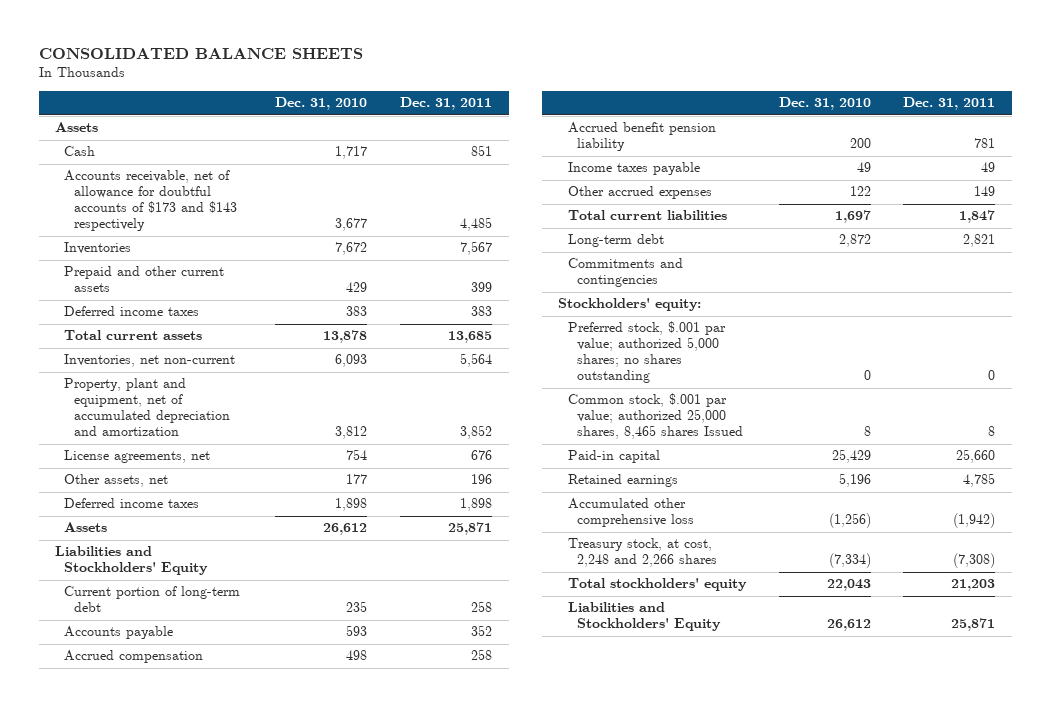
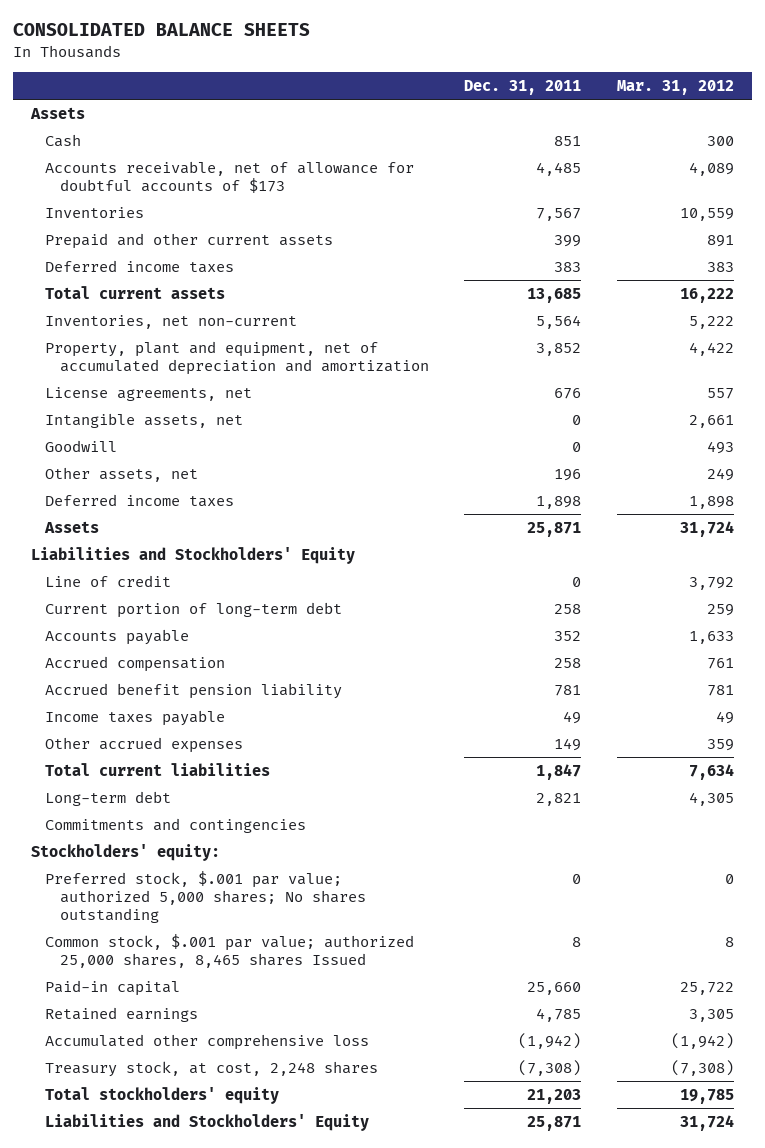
[275,97,368,111] Dec. 31, 2010 -> none
none -> [617,80,735,96] Mar. 31, 2012
[64,170,237,232] Accounts receivable, net of allowance for doubtful accounts of $173 and $143 respectively -> [45,160,415,193] Accounts receivable, net of allowance for doubtful accounts of $173
none -> [45,412,244,428] Intangible assets, net
none -> [45,439,118,452] Goodwill
none -> [45,574,172,587] Line of credit
[567,321,726,384] Preferred stock, $.001 par value; authorized 5,000 shares; no shares outstanding -> [45,870,366,923] Preferred stock, $.001 par value; authorized 5,000 shares; No shares outstanding
[567,538,718,568] Treasury stock, at cost, 2,248 and 2,266 shares -> [45,1060,379,1077] Treasury stock, at cost, 2,248 shares

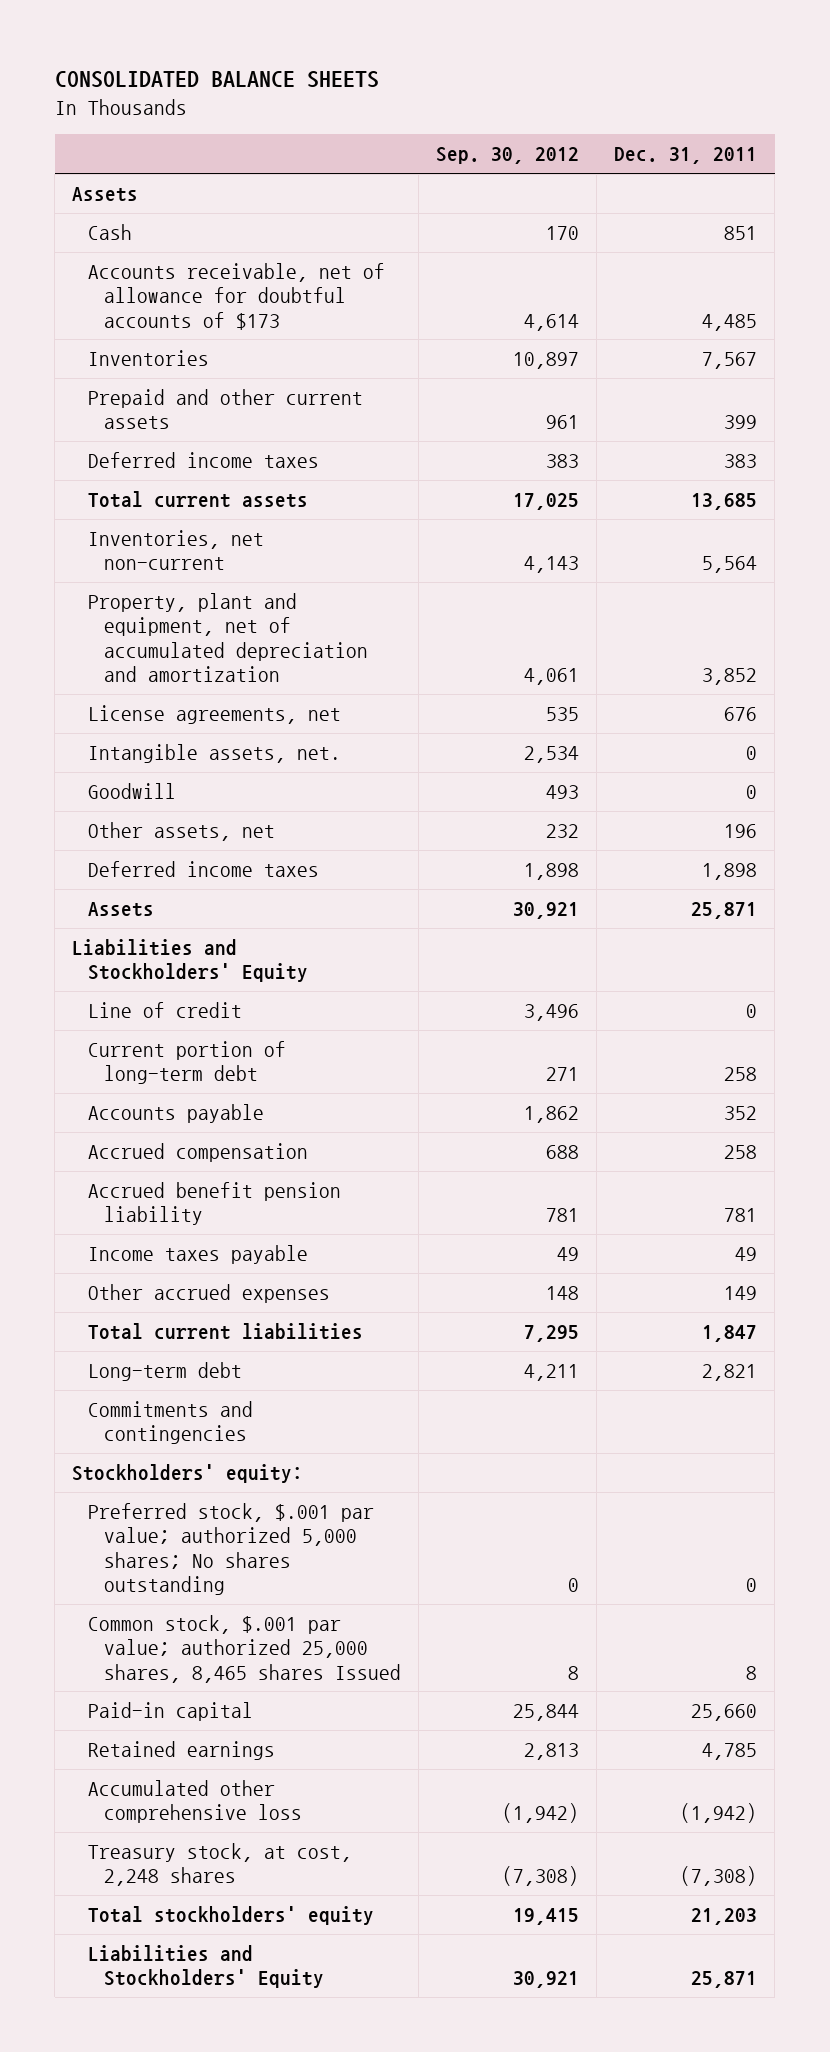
[617,80,735,96] Mar. 31, 2012 -> none
none -> [435,147,579,165] Sep. 30, 2012
[45,412,244,428] Intangible assets, net -> [87,743,341,763] Intangible assets, net.

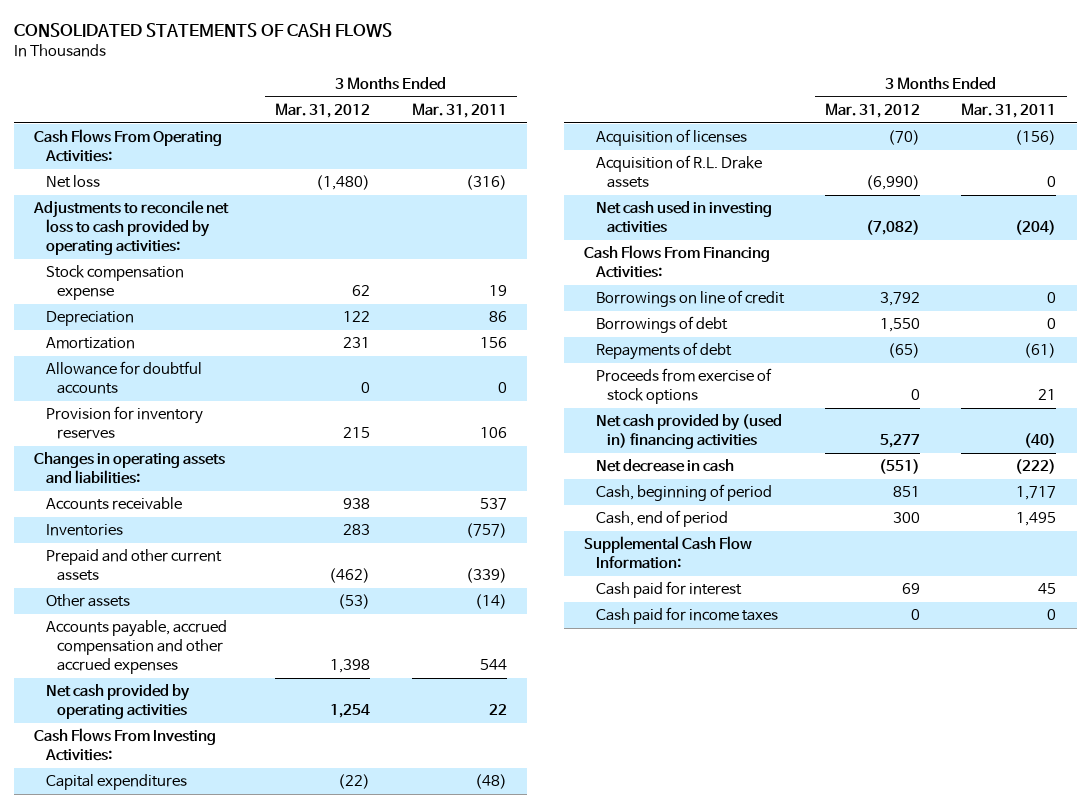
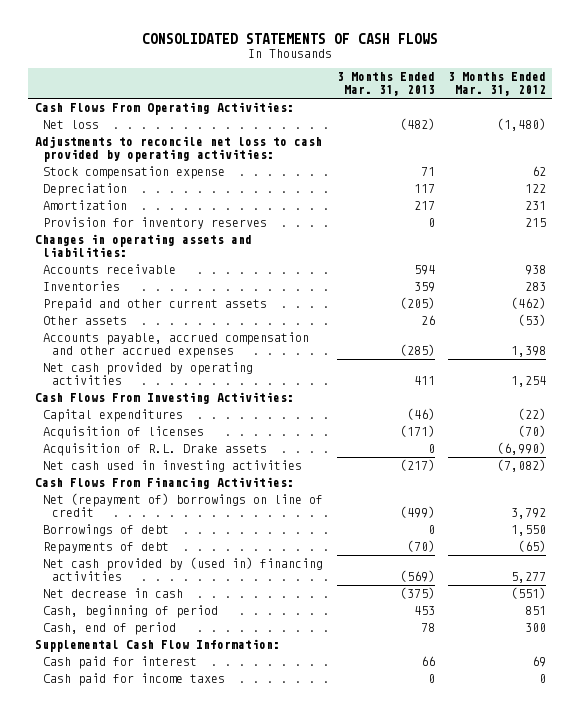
[411,102,507,118] Mar. 31, 2011 -> none
none -> [336,72,435,97] 3 Months Ended Mar. 31, 2013
[45,361,202,395] Allowance for doubtful accounts -> none
[595,290,785,308] Borrowings on line of credit -> [43,493,324,518] Net (repayment of) borrowings on line of credit
[595,368,772,405] Proceeds from exercise of stock options -> none

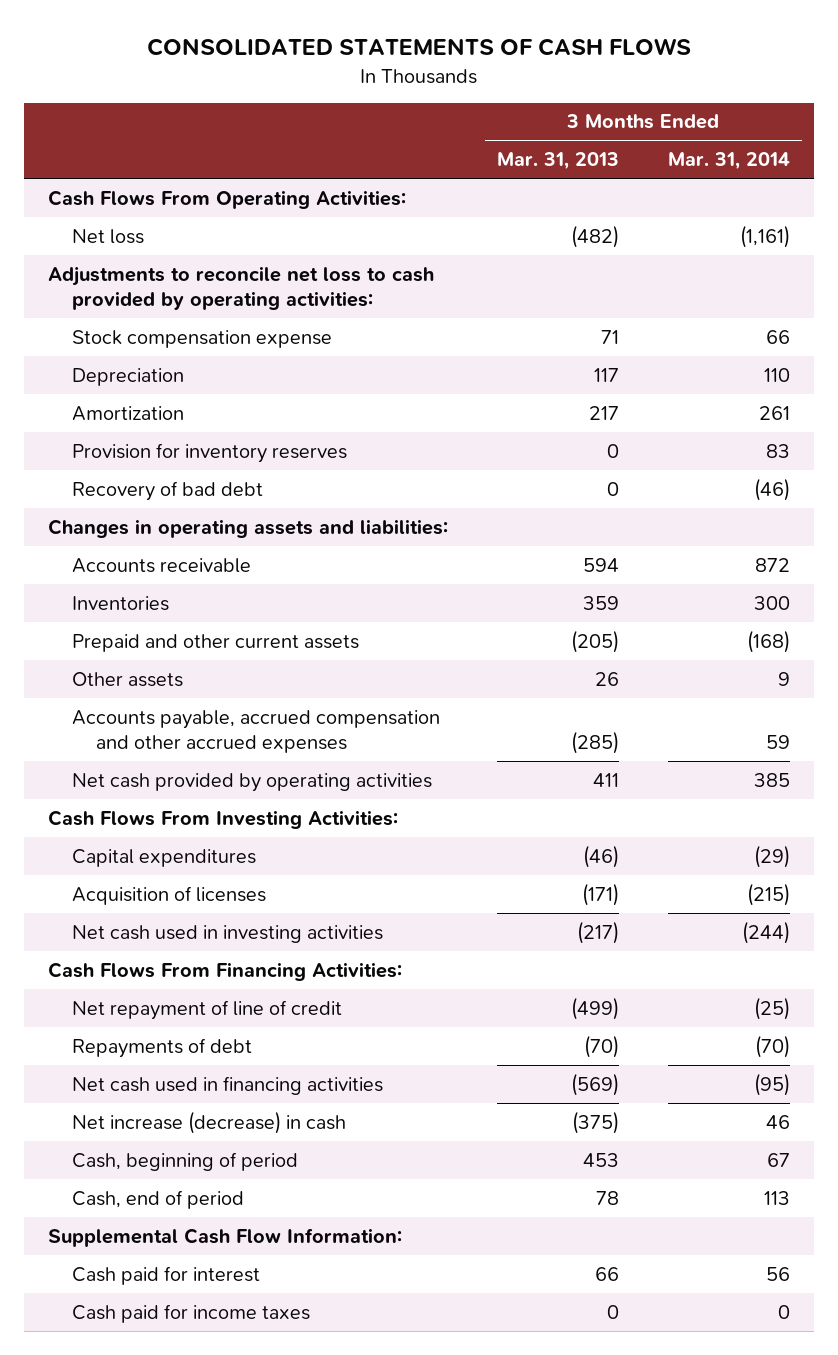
[447,72,546,97] 3 Months Ended Mar. 31, 2012 -> none
none -> [667,152,790,171] Mar. 31, 2014
none -> [72,480,264,501] Recovery of bad debt
[43,443,268,457] Acquisition of R.L. Drake assets -> none
[43,524,170,537] Borrowings of debt -> none
[43,493,324,518] Net (repayment of) borrowings on line of credit -> [72,999,343,1020] Net repayment of line of credit
[43,557,324,582] Net cash provided by (used in) financing activities -> [72,1075,384,1095] Net cash used in financing activities
[43,588,184,599] Net decrease in cash -> [72,1110,347,1134] Net increase (decrease) in cash

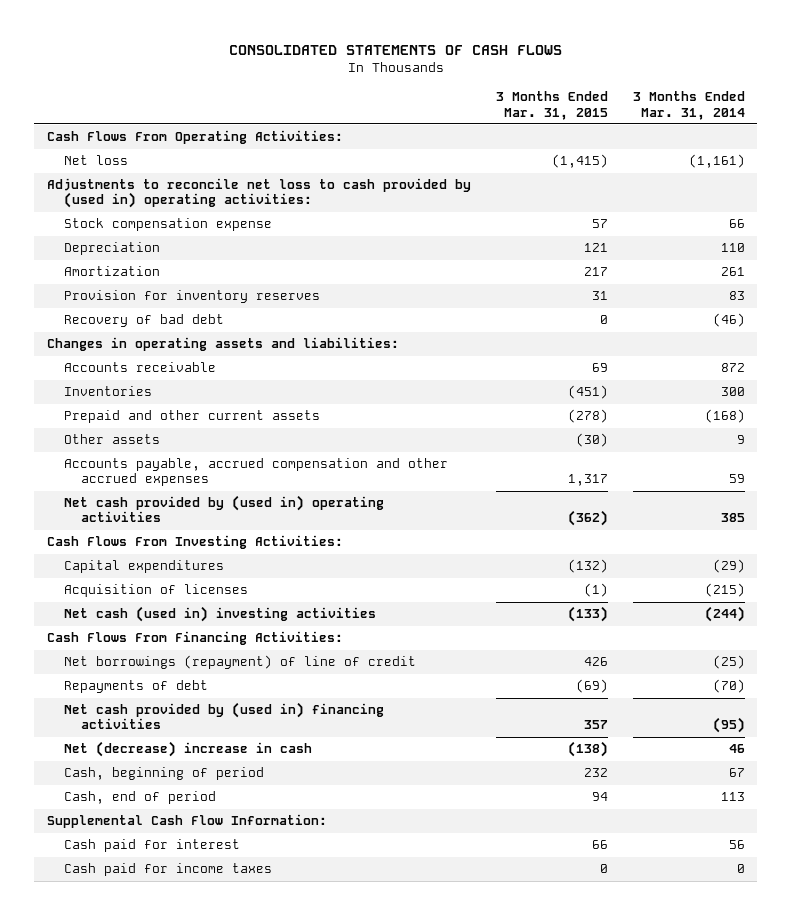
[497,152,620,171] Mar. 31, 2013 -> none
none -> [495,91,608,120] 3 Months Ended Mar. 31, 2015
[48,265,435,310] Adjustments to reconcile net loss to cash provided by operating activities: -> [46,178,471,209] Adjustments to reconcile net loss to cash provided by (used in) operating activities:
[72,772,433,792] Net cash provided by operating activities -> [64,495,385,523] Net cash provided by (used in) operating activities
[72,924,384,943] Net cash used in investing activities -> [64,606,377,623] Net cash (used in) investing activities
[72,999,343,1020] Net repayment of line of credit -> [64,655,417,670] Net borrowings (repayment) of line of credit
[72,1075,384,1095] Net cash used in financing activities -> [64,702,385,730] Net cash provided by (used in) financing activities
[72,1110,347,1134] Net increase (decrease) in cash -> [64,741,313,758] Net (decrease) increase in cash

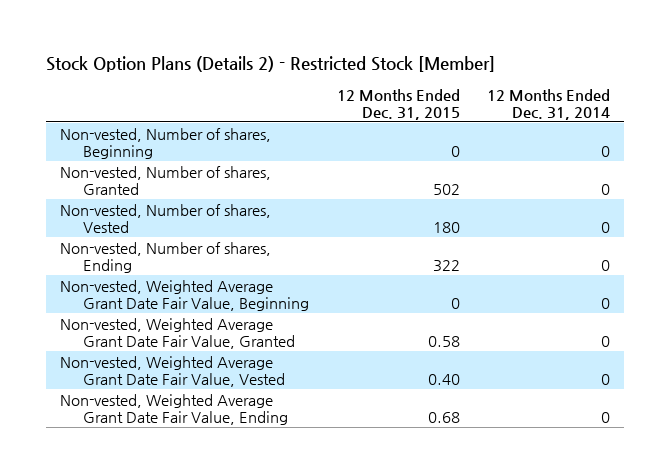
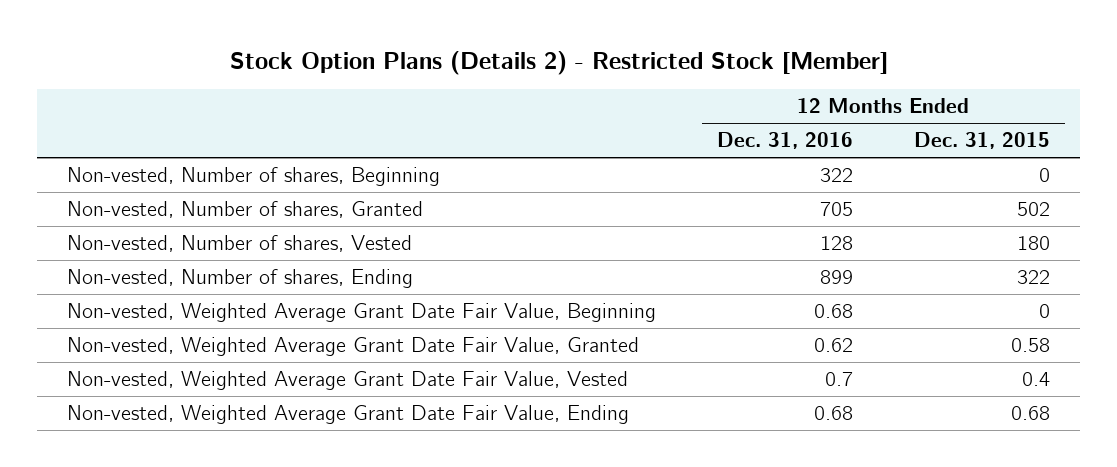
[487,88,611,120] 12 Months Ended Dec. 31, 2014 -> none
none -> [717,132,854,150] Dec. 31, 2016
[427,373,460,385] 0.40 -> [1021,372,1050,387] 0.4

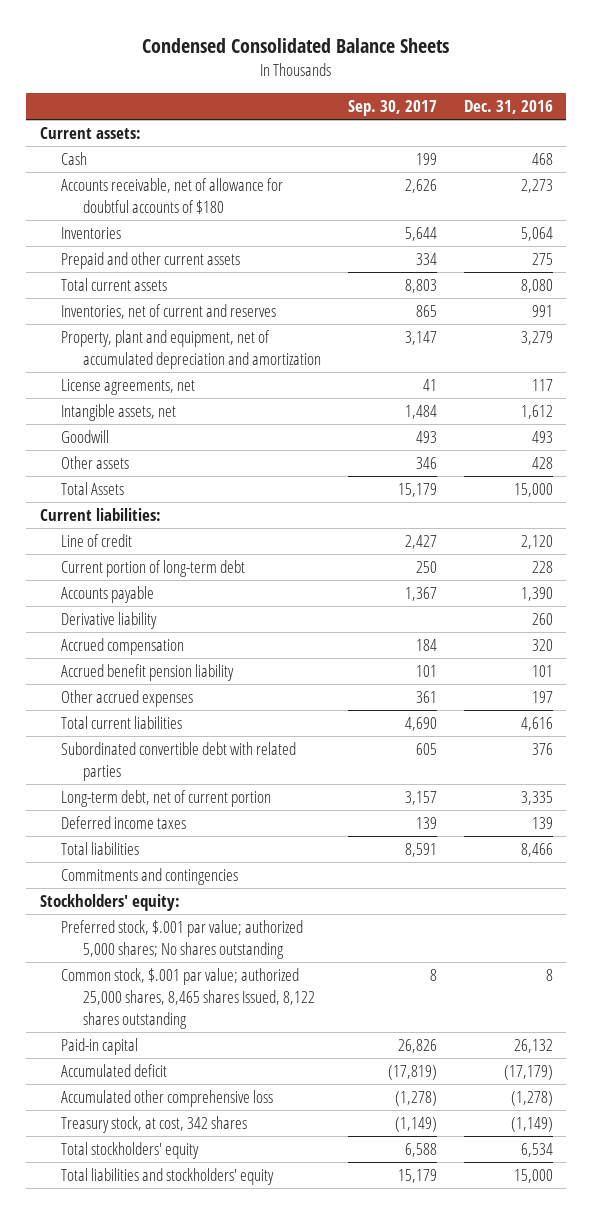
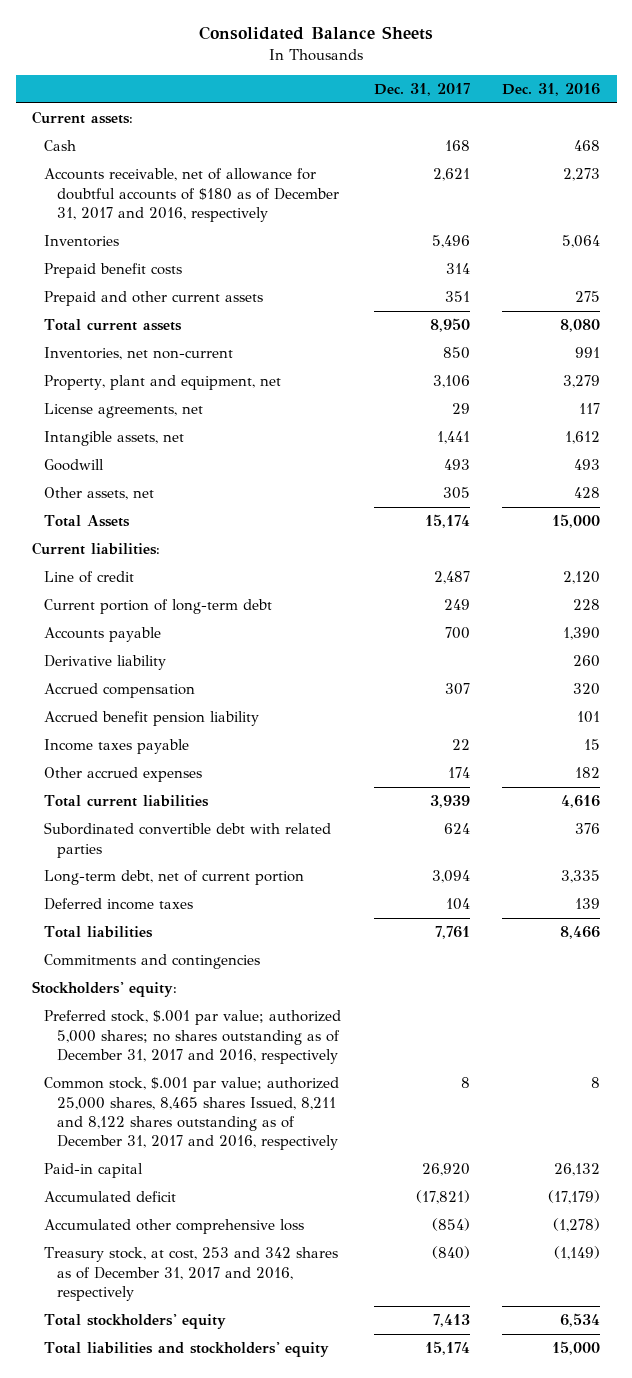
[142,37,450,53] Condensed Consolidated Balance Sheets -> [199,26,434,41] Consolidated Balance Sheets
[347,100,437,117] Sep. 30, 2017 -> none
none -> [373,83,470,97] Dec. 31, 2017
[61,178,284,214] Accounts receivable, net of allowance for doubtful accounts of $180 -> [44,168,339,223] Accounts receivable, net of allowance for doubtful accounts of $180 as of December 31, 2017 and 2016, respectively
none -> [44,263,183,279] Prepaid benefit costs
[61,304,277,320] Inventories, net of current and reserves -> [44,347,234,361] Inventories, net non-current
[61,330,321,369] Property, plant and equipment, net of accumulated depreciation and amortization -> [44,375,282,391] Property, plant and equipment, net
[61,456,130,470] Other assets -> [44,487,155,501] Other assets, net
none -> [44,739,190,755] Income taxes payable
[531,691,553,704] 197 -> [575,767,601,779] 182
[61,920,304,959] Preferred stock, $.001 par value; authorized 5,000 shares; No shares outstanding -> [44,1010,342,1065] Preferred stock, $.001 par value; authorized 5,000 shares; no shares outstanding as of December 31, 2017 and 2016, respectively
[61,968,315,1029] Common stock, $.001 par value; authorized 25,000 shares, 8,465 shares Issued, 8,122 shares outstanding -> [44,1077,340,1151] Common stock, $.001 par value; authorized 25,000 shares, 8,465 shares Issued, 8,211 and 8,122 shares outstanding as of December 31, 2017 and 2016, respectively
[61,1116,248,1134] Treasury stock, at cost, 342 shares -> [44,1247,339,1302] Treasury stock, at cost, 253 and 342 shares as of December 31, 2017 and 2016, respectively

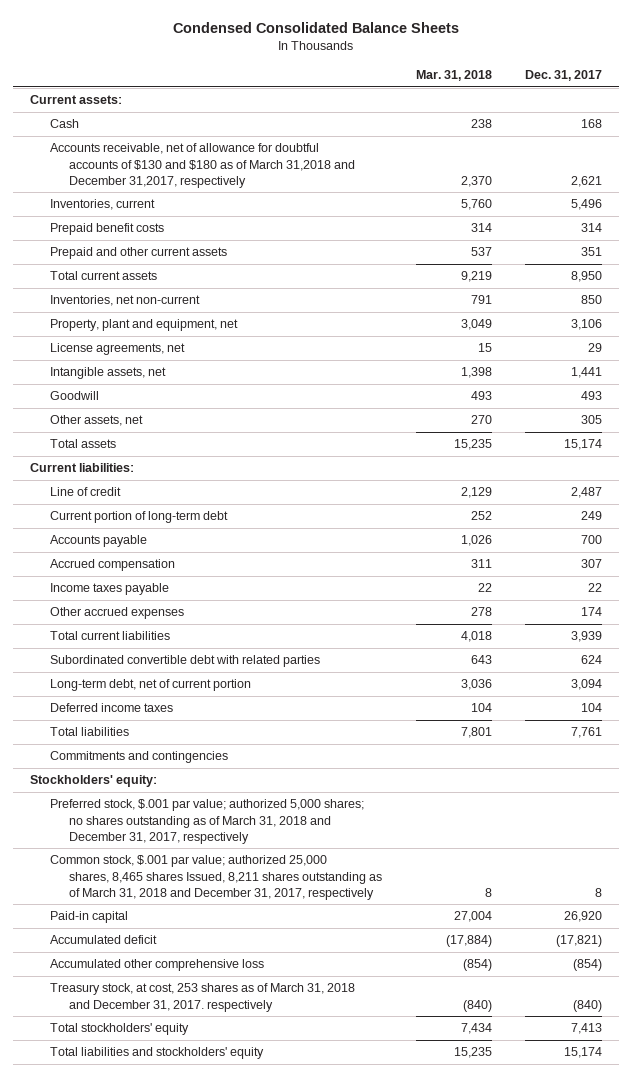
[199,26,434,41] Consolidated Balance Sheets -> [173,21,460,33] Condensed Consolidated Balance Sheets
[502,83,601,97] Dec. 31, 2016 -> none
none -> [415,69,492,81] Mar. 31, 2018
[44,168,339,223] Accounts receivable, net of allowance for doubtful accounts of $180 as of December 31, 2017 and 2016, respectively -> [49,143,355,188] Accounts receivable, net of allowance for doubtful accounts of $130 and $180 as of March 31,2018 and December 31,2017, respectively
[44,235,120,248] Inventories -> [49,199,155,211] Inventories, current
[44,515,131,528] Total Assets -> [49,439,116,449] Total assets
[44,655,167,671] Derivative liability -> none
[44,711,260,727] Accrued benefit pension liability -> none
[44,1010,342,1065] Preferred stock, $.001 par value; authorized 5,000 shares; no shares outstanding as of December 31, 2017 and 2016, respectively -> [49,799,364,844] Preferred stock, $.001 par value; authorized 5,000 shares; no shares outstanding as of March 31, 2018 and December 31, 2017, respectively
[44,1077,340,1151] Common stock, $.001 par value; authorized 25,000 shares, 8,465 shares Issued, 8,211 and 8,122 shares outstanding as of December 31, 2017 and 2016, respectively -> [49,855,382,900] Common stock, $.001 par value; authorized 25,000 shares, 8,465 shares Issued, 8,211 shares outstanding as of March 31, 2018 and December 31, 2017, respectively
[44,1247,339,1302] Treasury stock, at cost, 253 and 342 shares as of December 31, 2017 and 2016, respectively -> [49,983,355,1012] Treasury stock, at cost, 253 shares as of March 31, 2018 and December 31, 2017. respectively

